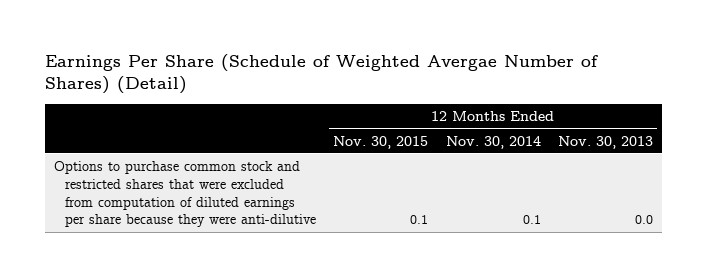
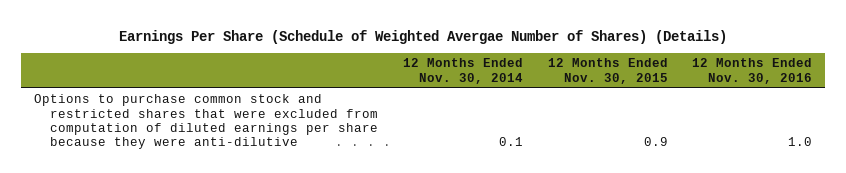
[45,54,599,95] Earnings Per Share (Schedule of Weighted Avergae Number of Shares) (Detail) -> [118,29,727,44] Earnings Per Share (Schedule of Weighted Avergae Number of Shares) (Details)
[557,135,653,149] Nov. 30, 2013 -> none
none -> [692,58,813,84] 12 Months Ended Nov. 30, 2016
[410,215,429,225] 0.1 -> [643,137,668,147] 0.9

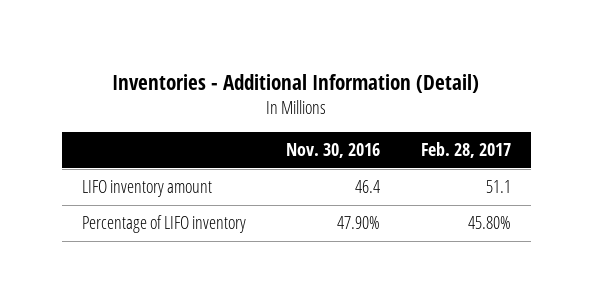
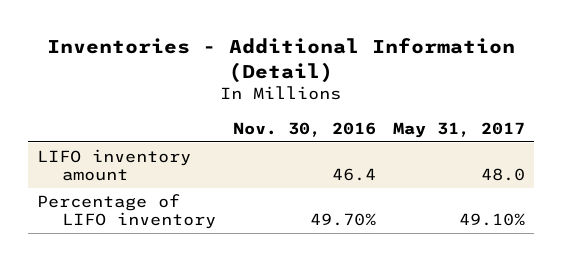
[420,142,511,159] Feb. 28, 2017 -> none
none -> [393,121,526,138] May 31, 2017
[337,216,381,230] 47.90% -> [310,213,377,227] 49.70%

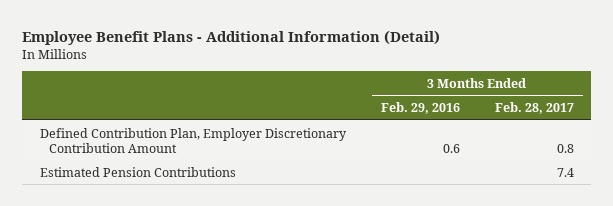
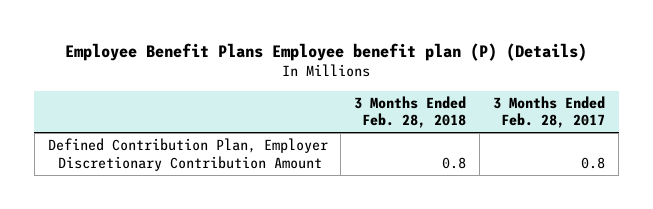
[22,29,441,45] Employee Benefit Plans - Additional Information (Detail) -> [65,42,588,61] Employee Benefit Plans Employee benefit plan (P) (Details)
[380,102,460,115] Feb. 29, 2016 -> none
none -> [354,95,467,129] 3 Months Ended Feb. 28, 2018
[39,166,236,177] Estimated Pension Contributions -> none

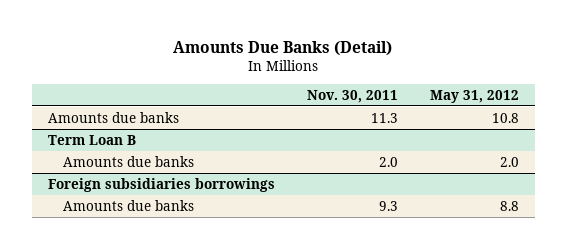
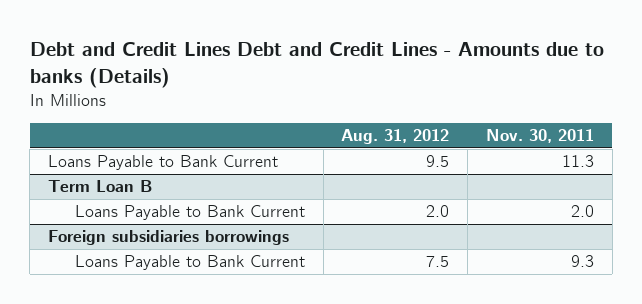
[173,40,393,56] Amounts Due Banks (Detail) -> [29,42,604,88] Debt and Credit Lines Debt and Credit Lines - Amounts due to banks (Details)
[429,89,519,103] May 31, 2012 -> none
none -> [341,129,450,145] Aug. 31, 2012
[47,111,179,123] Amounts due banks -> [48,155,279,171] Loans Payable to Bank Current
[63,155,195,167] Amounts due banks -> [74,205,305,221] Loans Payable to Bank Current
[63,199,195,211] Amounts due banks -> [74,255,305,271] Loans Payable to Bank Current

